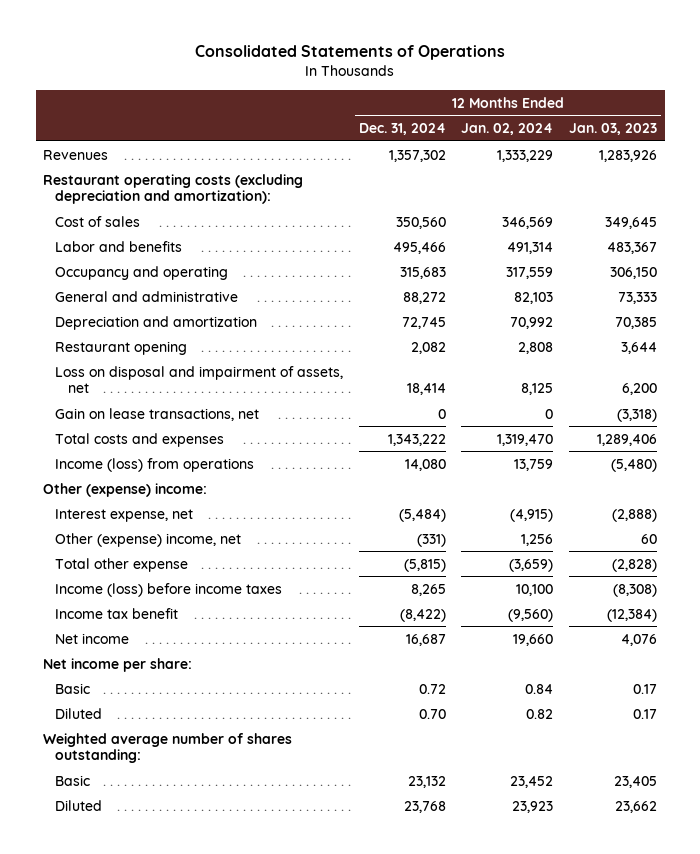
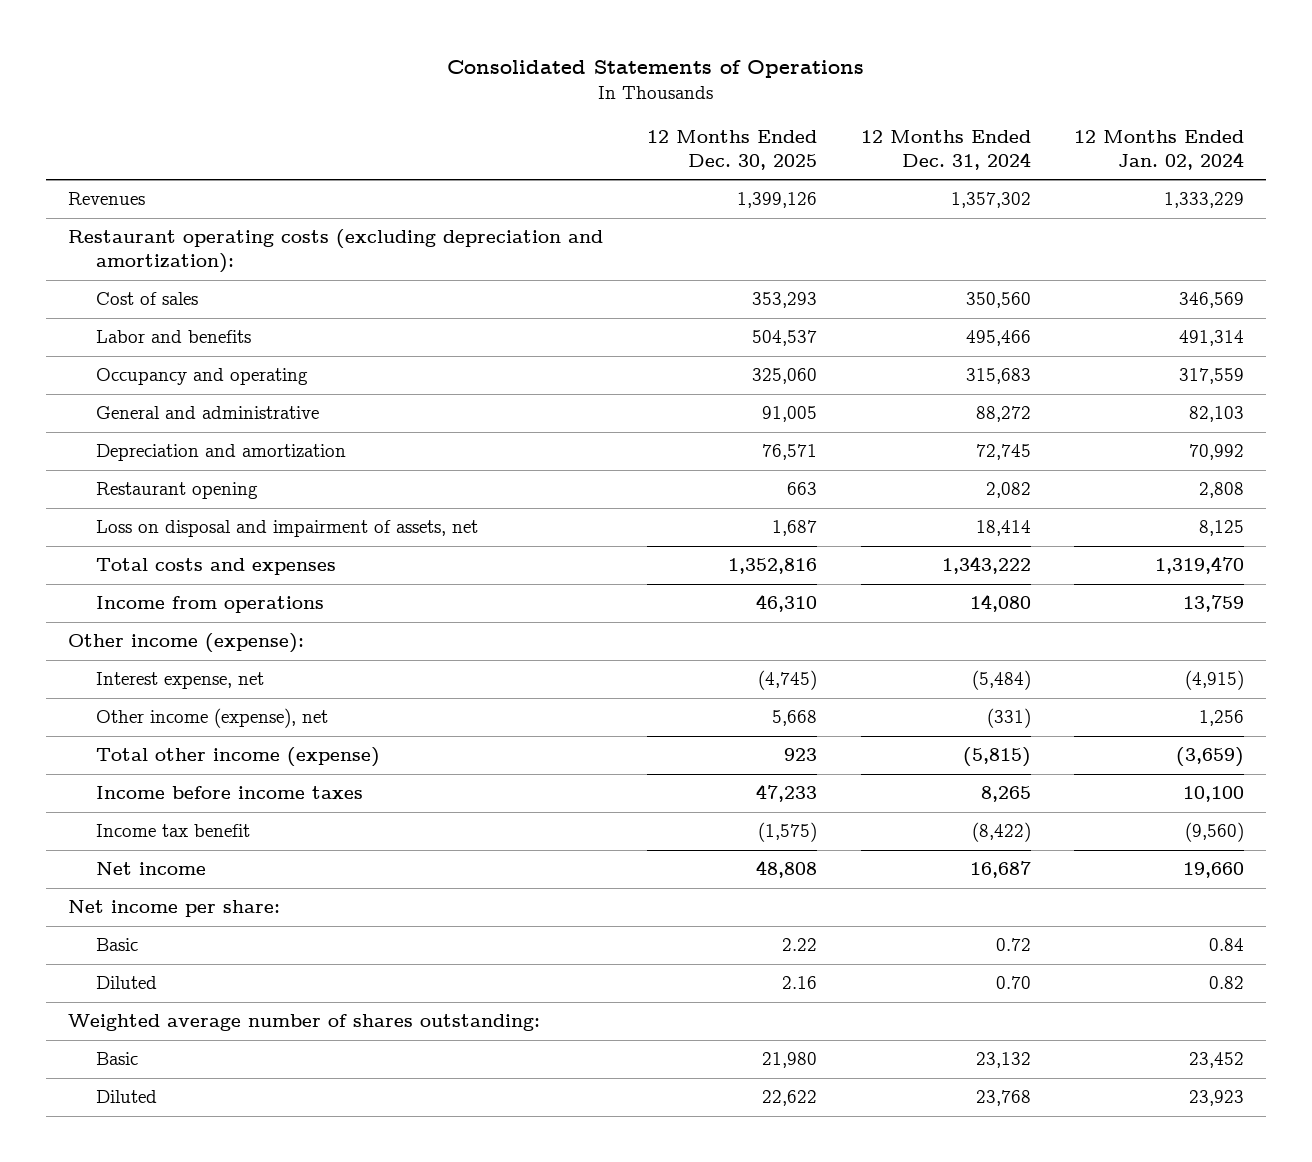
[568,123,657,136] Jan. 03, 2023 -> none
none -> [646,130,817,170] 12 Months Ended Dec. 30, 2025
[55,407,260,421] Gain on lease transactions, net -> none
[55,457,255,472] Income (loss) from operations -> [96,596,325,614] Income from operations
[43,482,208,497] Other (expense) income: -> [67,633,304,654] Other income (expense):
[55,532,242,547] Other (expense) income, net -> [96,708,329,729] Other income (expense), net
[55,557,189,572] Total other expense -> [96,747,381,768] Total other income (expense)
[55,582,283,597] Income (loss) before income taxes -> [96,786,364,800] Income before income taxes

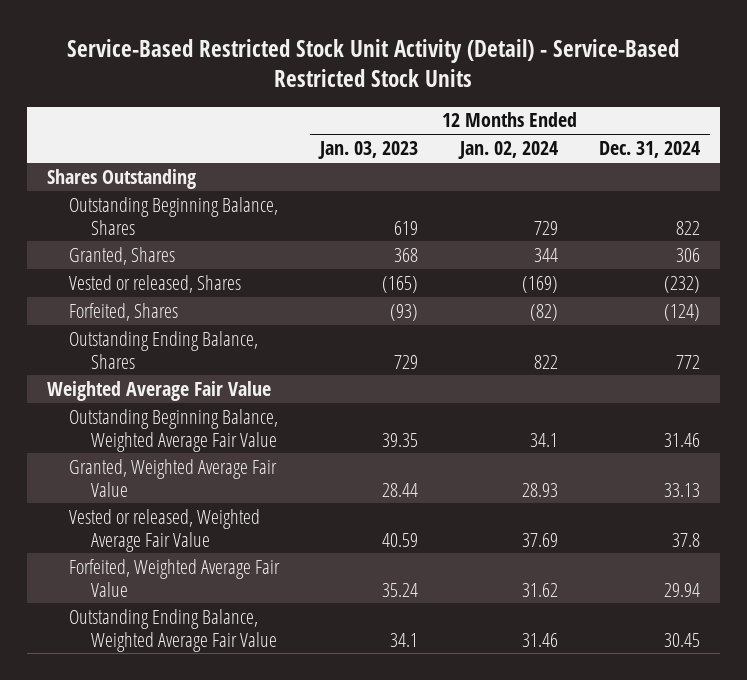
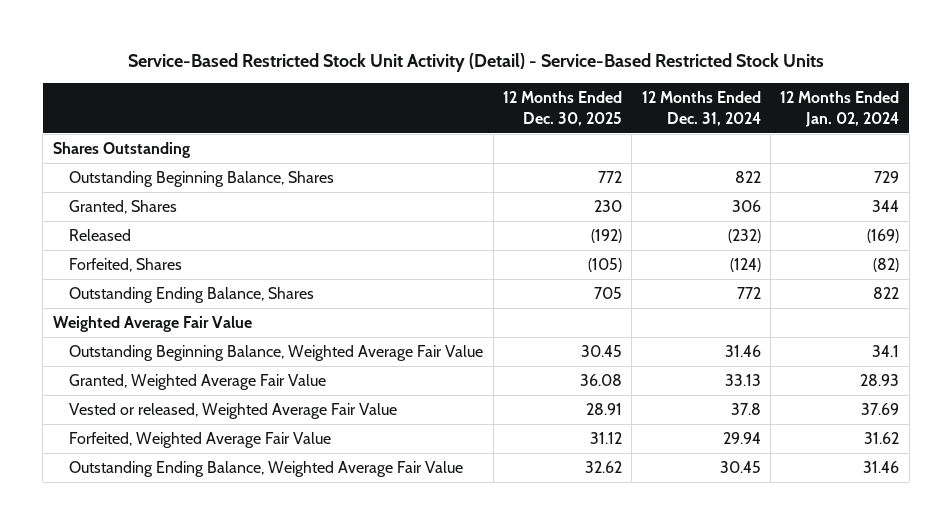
[318,141,419,160] Jan. 03, 2023 -> none
none -> [502,91,622,126] 12 Months Ended Dec. 30, 2025
[69,274,242,293] Vested or released, Shares -> [69,229,132,242] Released

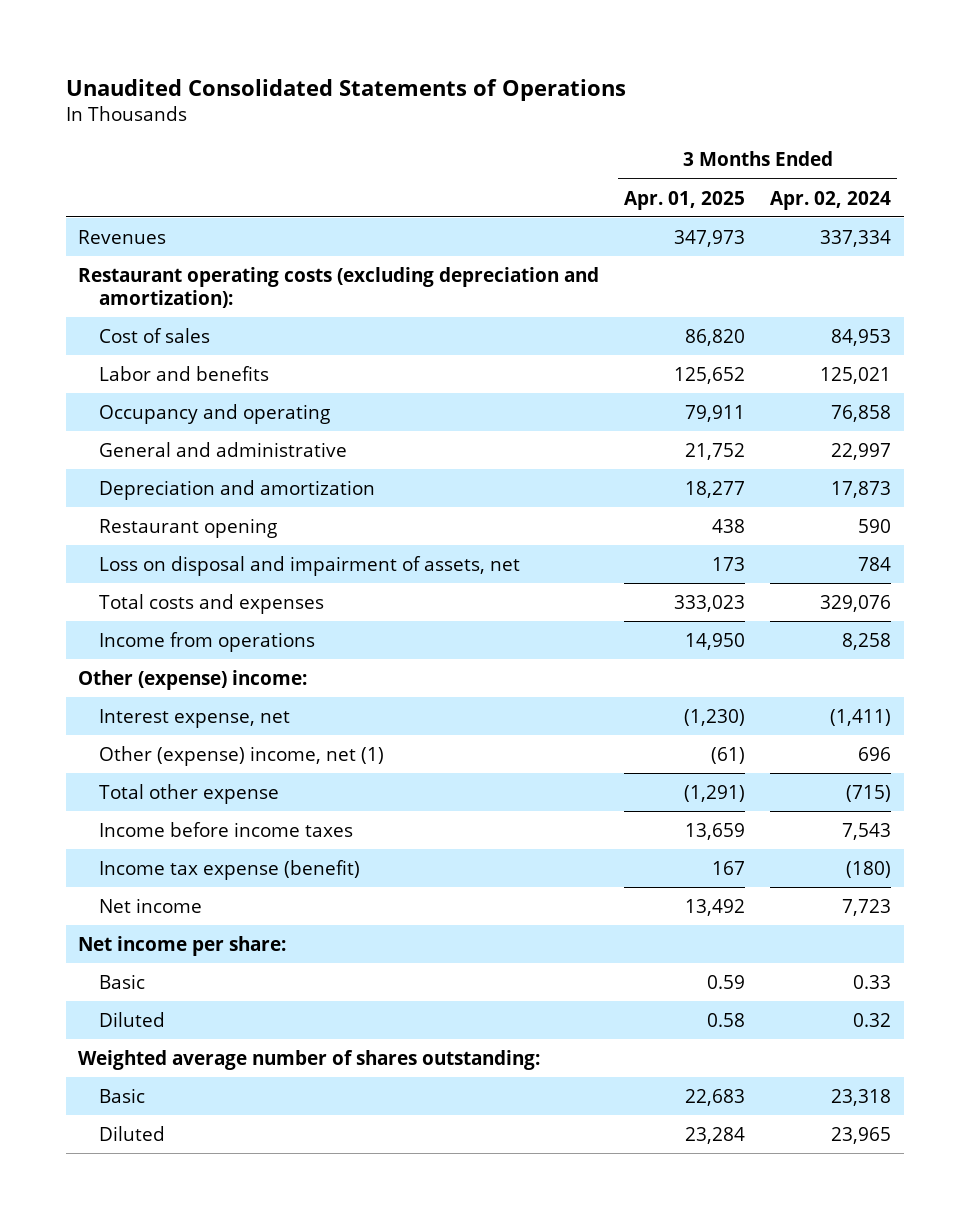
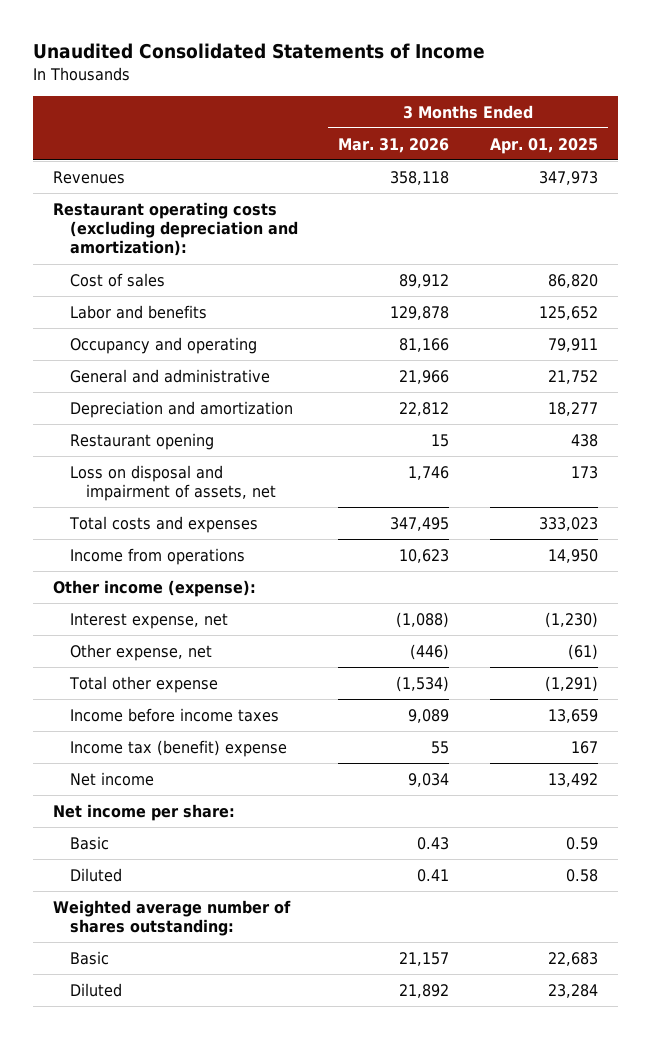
[65,78,626,101] Unaudited Consolidated Statements of Operations -> [32,42,485,59] Unaudited Consolidated Statements of Income
[770,190,892,210] Apr. 02, 2024 -> none
none -> [338,137,450,153] Mar. 31, 2026
[78,669,308,690] Other (expense) income: -> [53,579,257,597] Other income (expense):
[98,745,384,766] Other (expense) income, net (1) -> [69,643,212,661] Other expense, net
[98,859,360,880] Income tax expense (benefit) -> [69,739,287,757] Income tax (benefit) expense

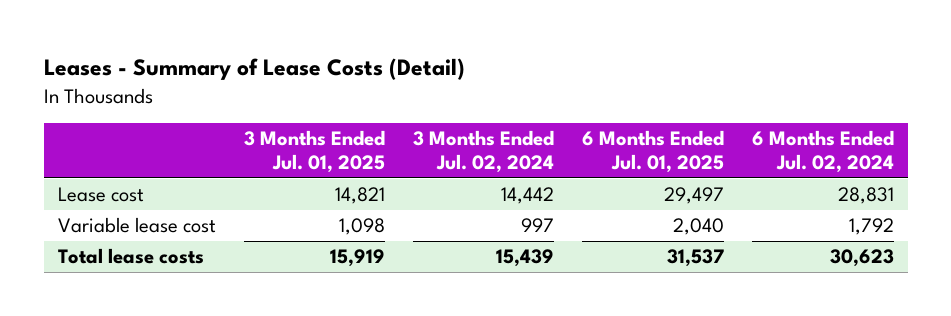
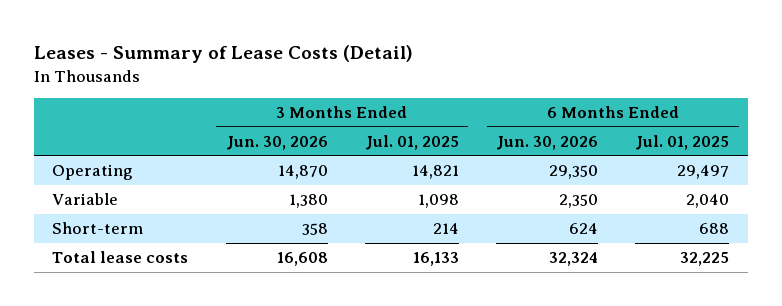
[412,130,554,174] 3 Months Ended Jul. 02, 2024 -> none
[751,130,894,174] 6 Months Ended Jul. 02, 2024 -> none
none -> [225,135,328,150] Jun. 30, 2026
none -> [496,135,599,150] Jun. 30, 2026
[57,187,144,203] Lease cost -> [52,164,134,181] Operating
[57,217,216,234] Variable lease cost -> [52,193,119,206] Variable
none -> [52,222,144,235] Short-term
[329,249,385,268] 15,919 -> [412,252,459,267] 16,133
[666,249,724,268] 31,537 -> [680,252,730,267] 32,225

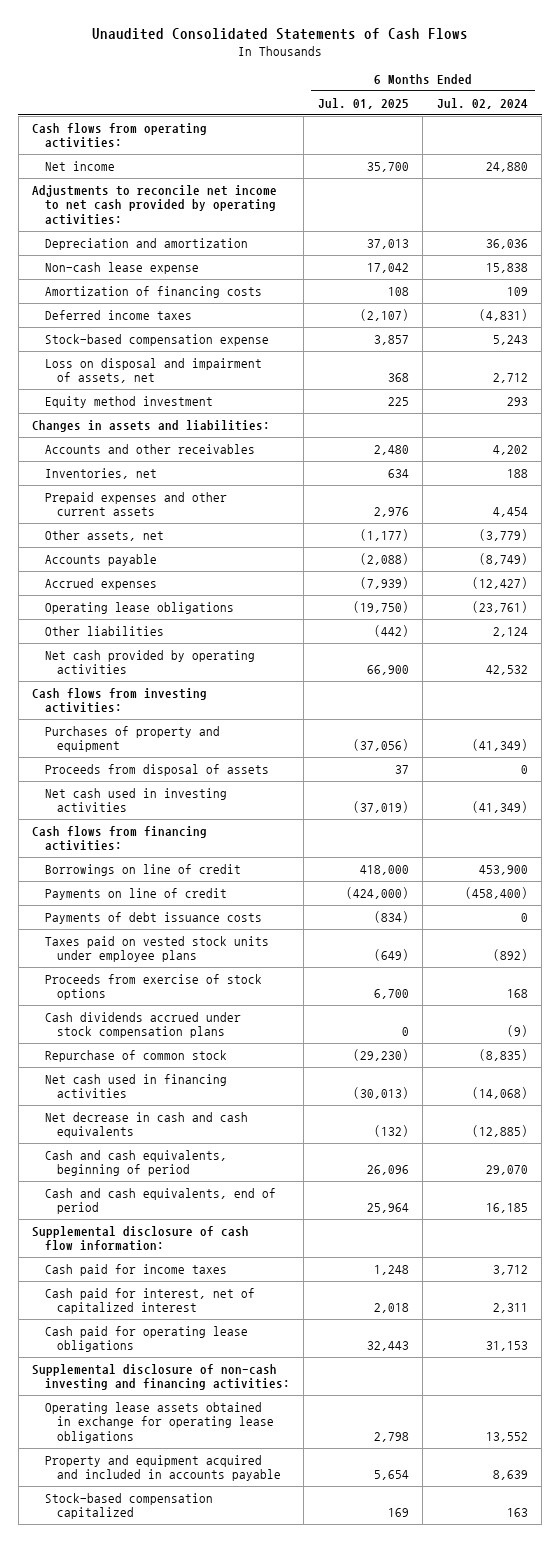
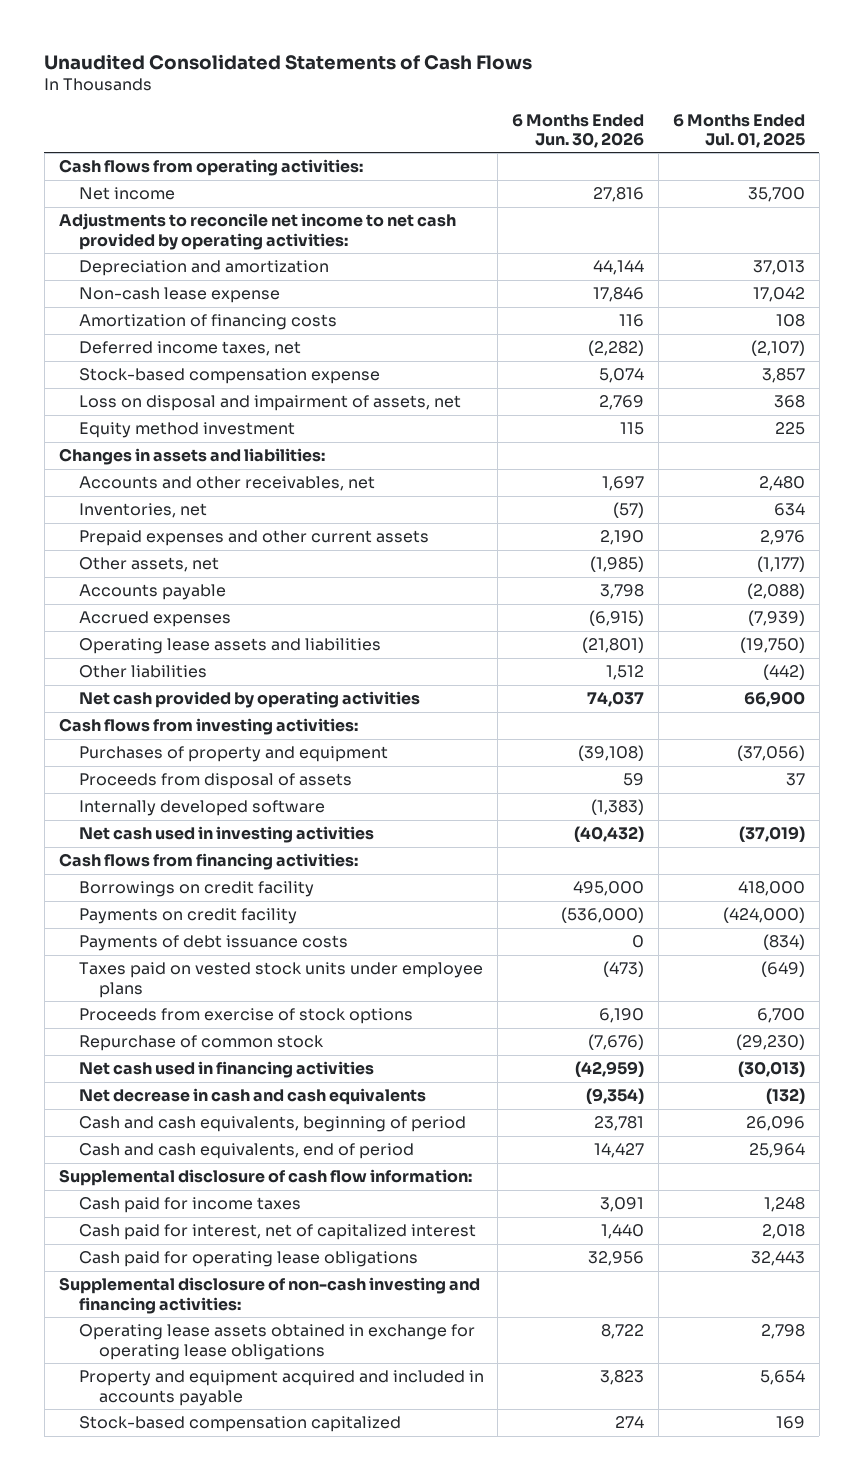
[436,97,528,109] Jul. 02, 2024 -> none
none -> [512,113,645,148] 6 Months Ended Jun. 30, 2026
[44,309,192,320] Deferred income taxes -> [78,341,301,357] Deferred income taxes, net
[44,443,255,454] Accounts and other receivables -> [78,476,375,492] Accounts and other receivables, net
[44,601,234,614] Operating lease obligations -> [78,638,381,655] Operating lease assets and liabilities
none -> [78,800,325,817] Internally developed software
[44,863,241,876] Borrowings on line of credit -> [78,881,314,898] Borrowings on credit facility
[44,887,227,900] Payments on line of credit -> [78,908,297,925] Payments on credit facility
[44,1011,241,1039] Cash dividends accrued under stock compensation plans -> none

